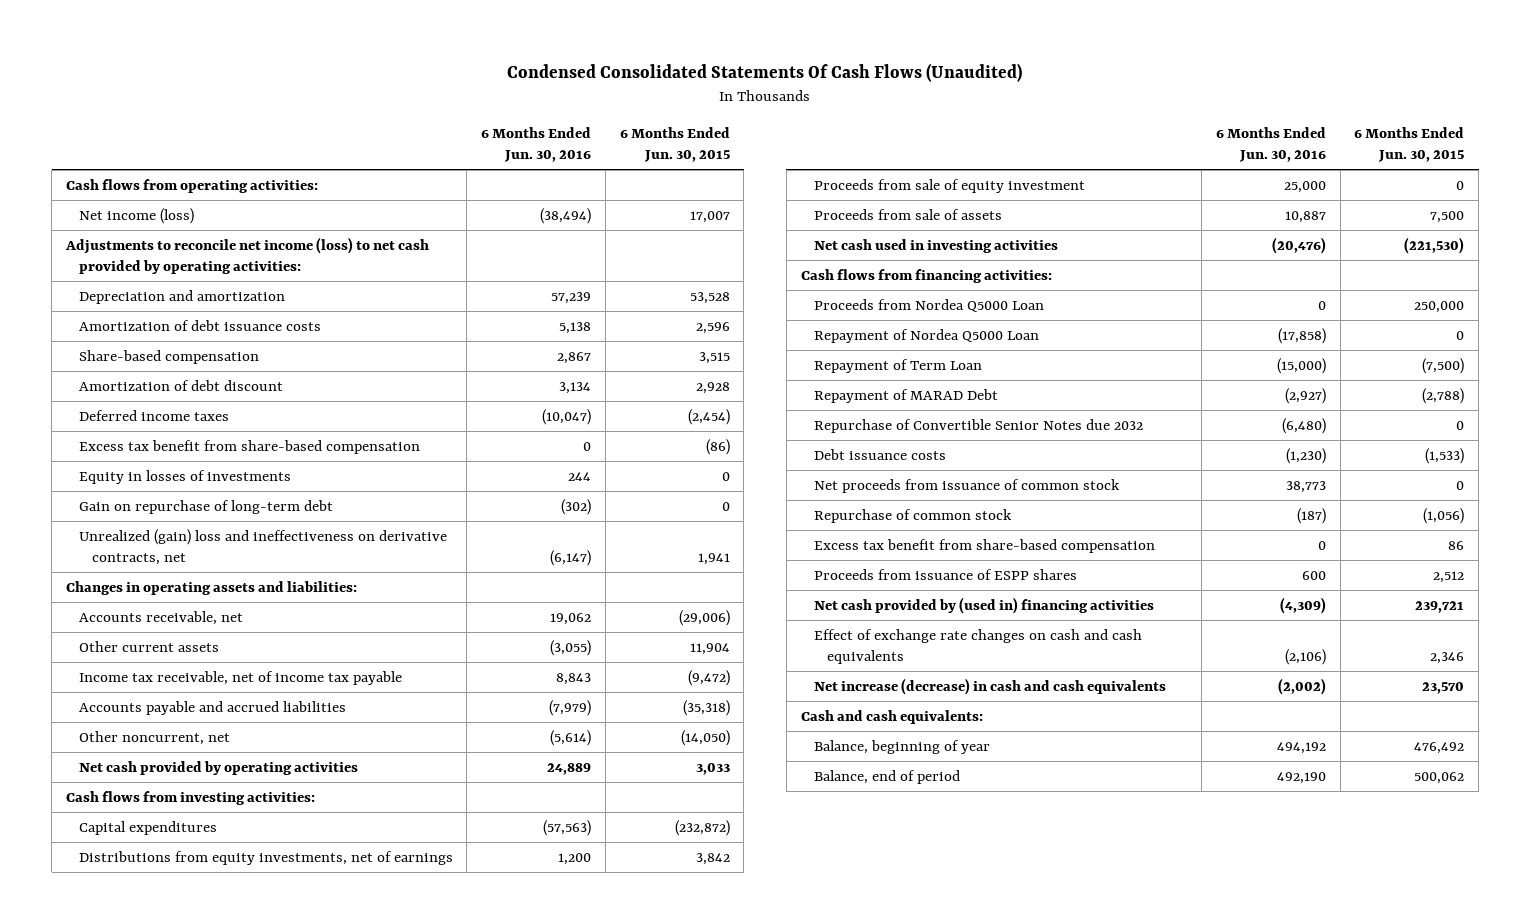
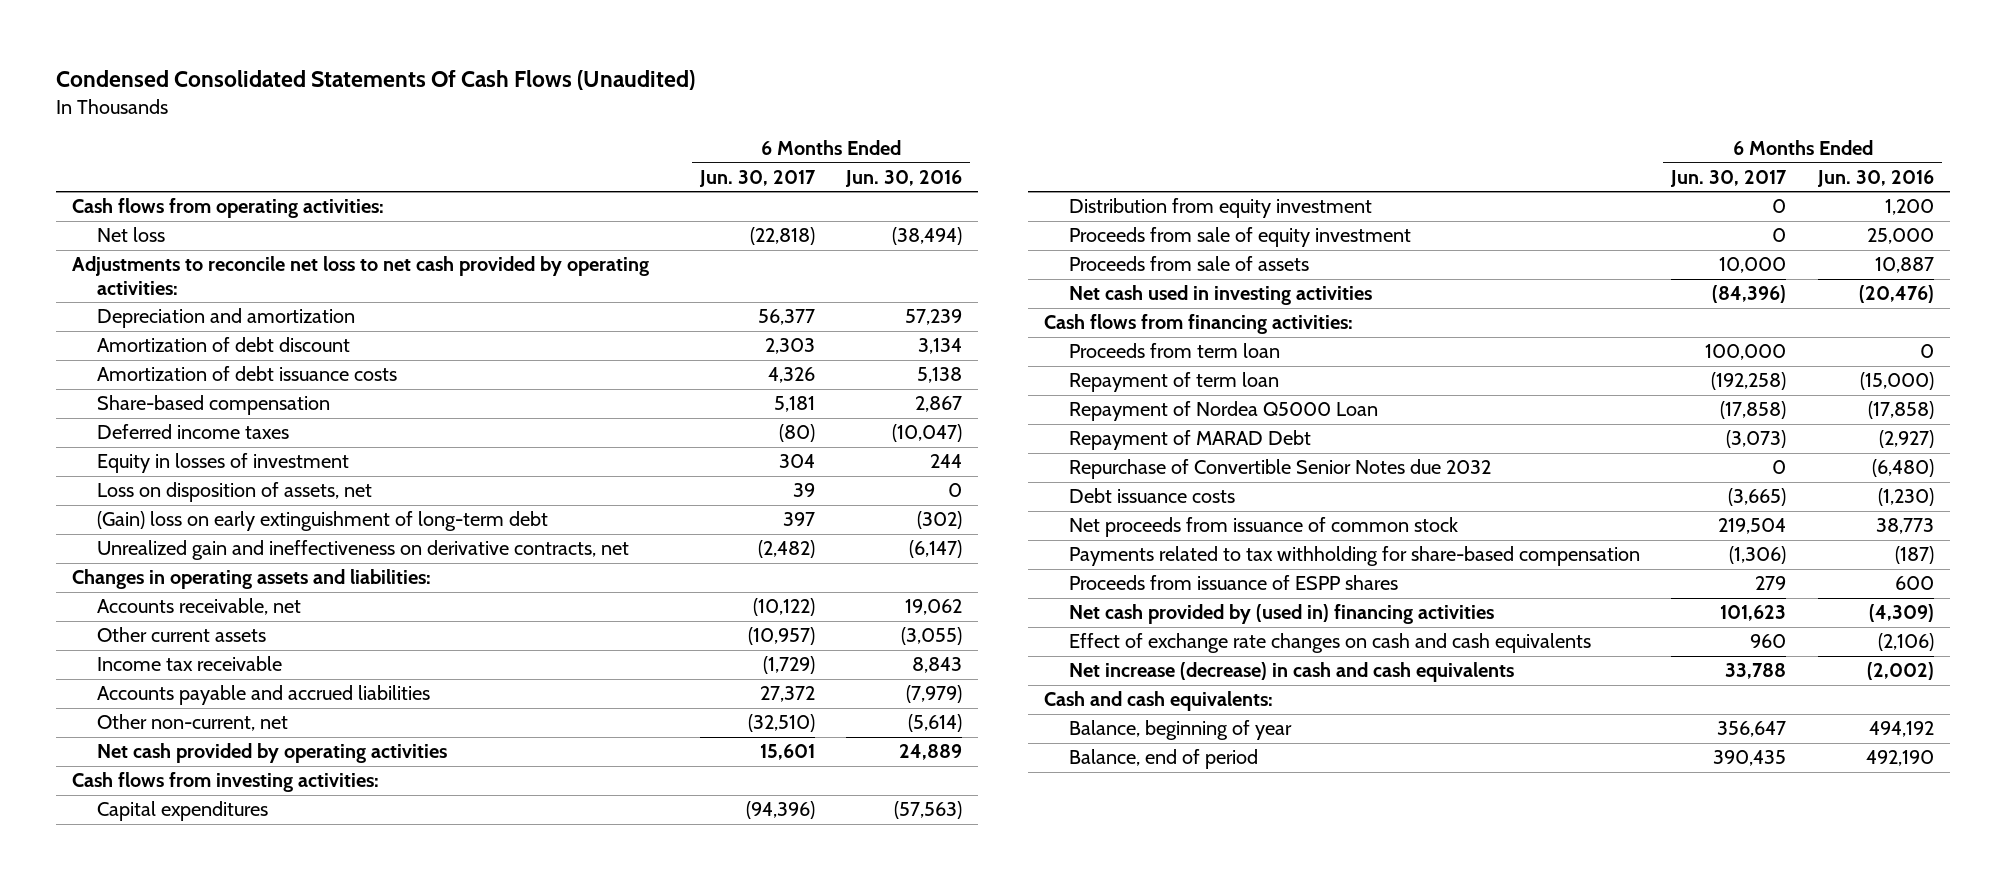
[619,127,730,163] 6 Months Ended Jun. 30, 2015 -> none
none -> [698,170,816,188] Jun. 30, 2017
[78,207,194,224] Net income (loss) -> [97,227,166,243] Net loss
[64,236,429,275] Adjustments to reconcile net income (loss) to net cash provided by operating activities: -> [72,256,650,295] Adjustments to reconcile net loss to net cash provided by operating activities:
[78,379,283,391] Amortization of debt discount -> [97,337,351,353] Amortization of debt discount
[78,439,420,454] Excess tax benefit from share-based compensation -> none
[78,469,291,484] Equity in losses of investments -> [97,453,350,474] Equity in losses of investment
none -> [97,482,373,503] Loss on disposition of assets, net
[78,499,333,514] Gain on repurchase of long-term debt -> [97,511,549,532] (Gain) loss on early extinguishment of long-term debt
[78,528,447,566] Unrealized (gain) loss and ineffectiveness on derivative contracts, net -> [97,540,630,561] Unrealized gain and ineffectiveness on derivative contracts, net
[78,670,402,685] Income tax receivable, net of income tax payable -> [97,656,283,672] Income tax receivable
[78,730,230,745] Other noncurrent, net -> [97,714,289,732] Other non-current, net
[78,850,453,865] Distributions from equity investments, net of earnings -> [1068,198,1372,219] Distribution from equity investment
[813,298,1044,312] Proceeds from Nordea Q5000 Loan -> [1068,343,1280,359] Proceeds from term loan
none -> [1068,372,1279,393] Repayment of term loan
[813,358,982,373] Repayment of Term Loan -> none
[813,538,1155,553] Excess tax benefit from share-based compensation -> none
[813,508,1012,523] Repurchase of common stock -> [1068,546,1640,567] Payments related to tax withholding for share-based compensation

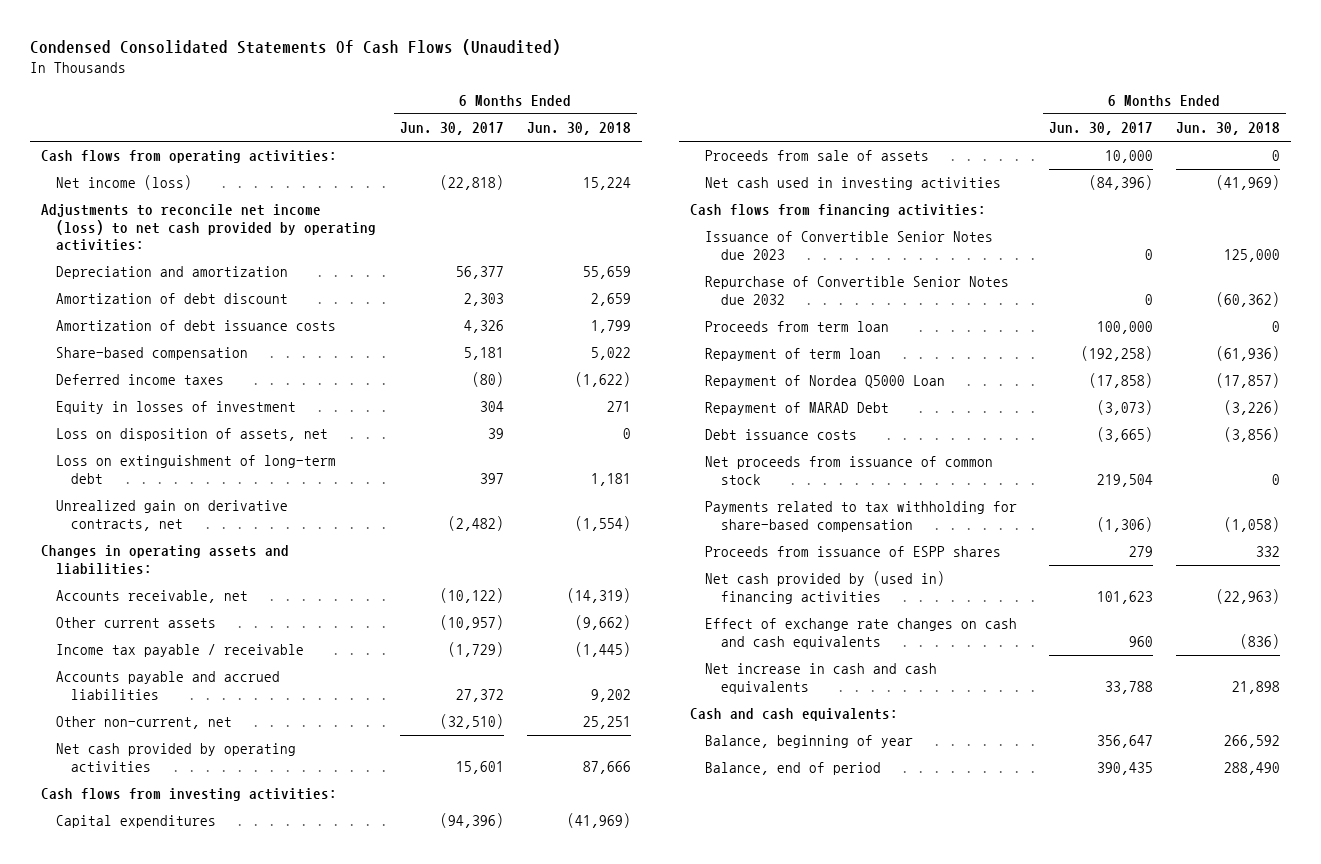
[845,170,963,188] Jun. 30, 2016 -> none
none -> [526,122,631,136] Jun. 30, 2018
[97,227,166,243] Net loss -> [56,175,193,191] Net income (loss)
[72,256,650,295] Adjustments to reconcile net loss to net cash provided by operating activities: -> [41,204,377,252] Adjustments to reconcile net income (loss) to net cash provided by operating activities:
[97,511,549,532] (Gain) loss on early extinguishment of long-term debt -> [56,455,337,484] Loss on extinguishment of long-term debt
[97,540,630,561] Unrealized gain and ineffectiveness on derivative contracts, net -> [56,500,289,531] Unrealized gain on derivative contracts, net
[97,656,283,672] Income tax receivable -> [56,644,305,658] Income tax payable / receivable
[1068,198,1372,219] Distribution from equity investment -> none
[1068,227,1411,248] Proceeds from sale of equity investment -> none
none -> [705,231,994,260] Issuance of Convertible Senior Notes due 2023
[1068,459,1491,480] Repurchase of Convertible Senior Notes due 2032 -> [705,276,1010,305] Repurchase of Convertible Senior Notes due 2032
[1068,662,1514,683] Net increase (decrease) in cash and cash equivalents -> [705,663,938,694] Net increase in cash and cash equivalents

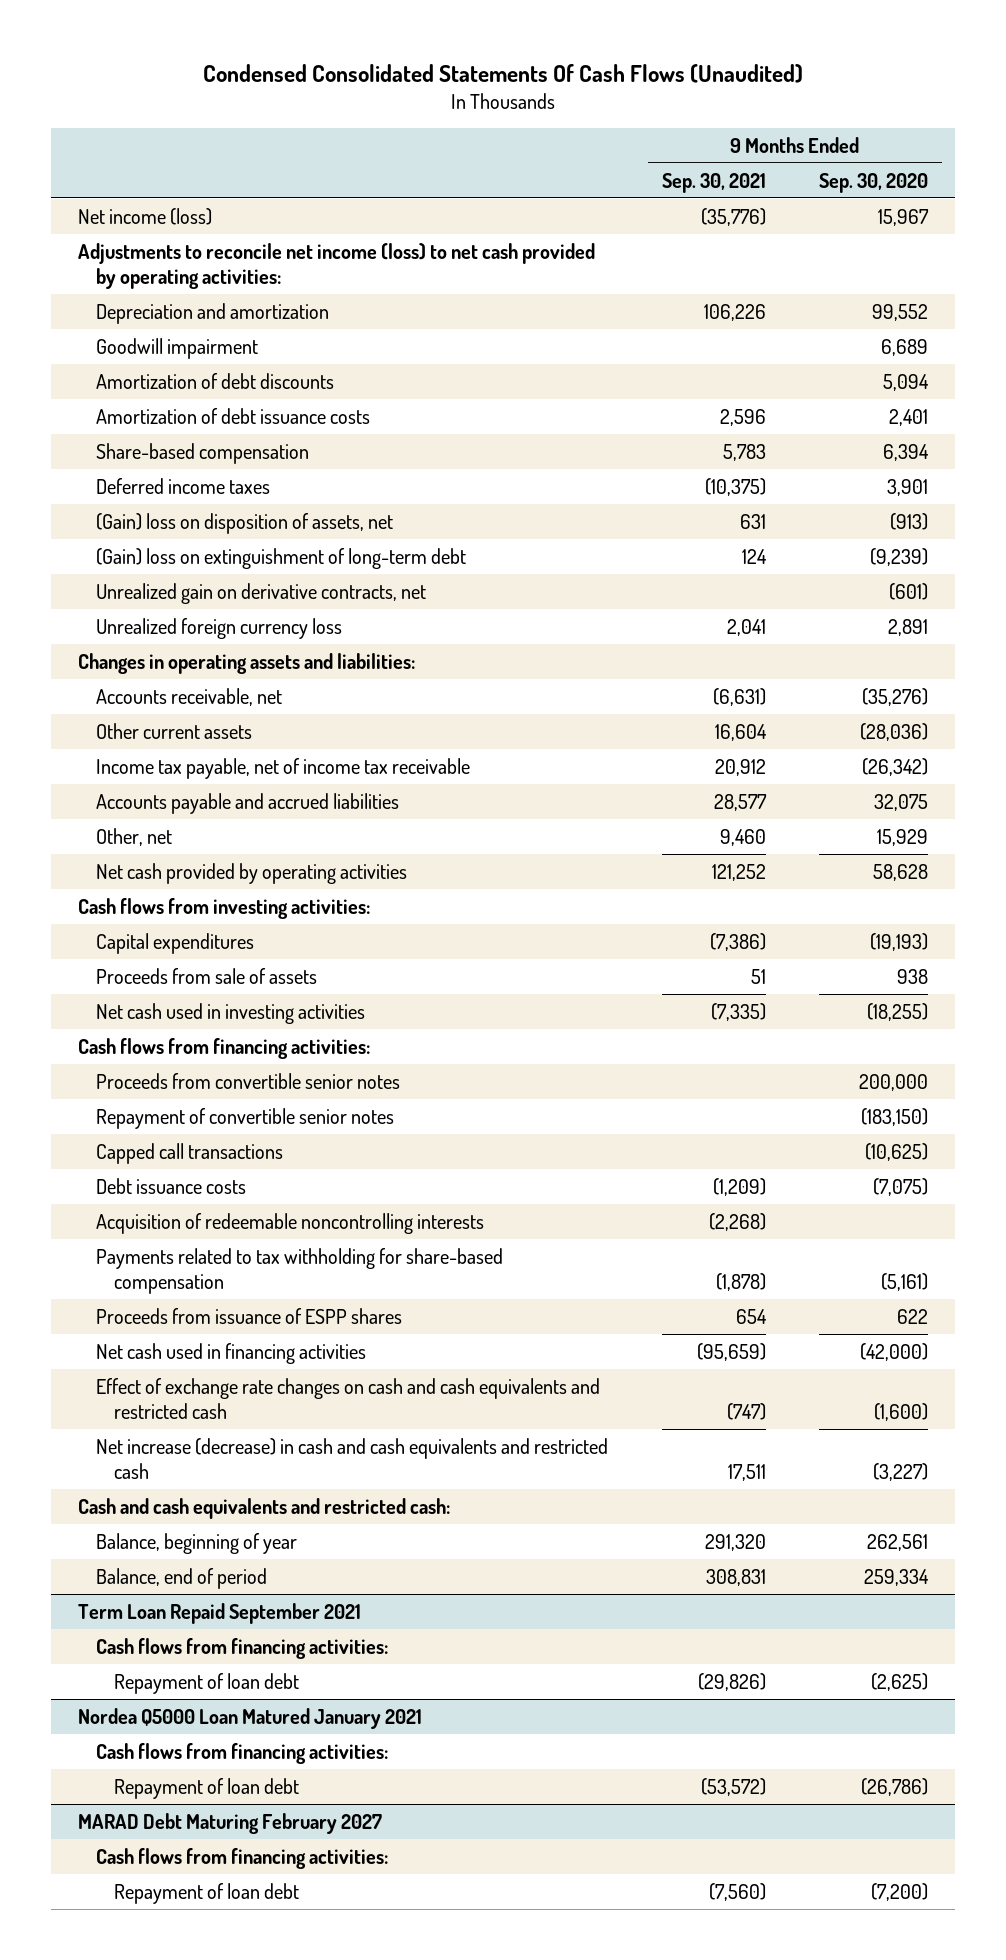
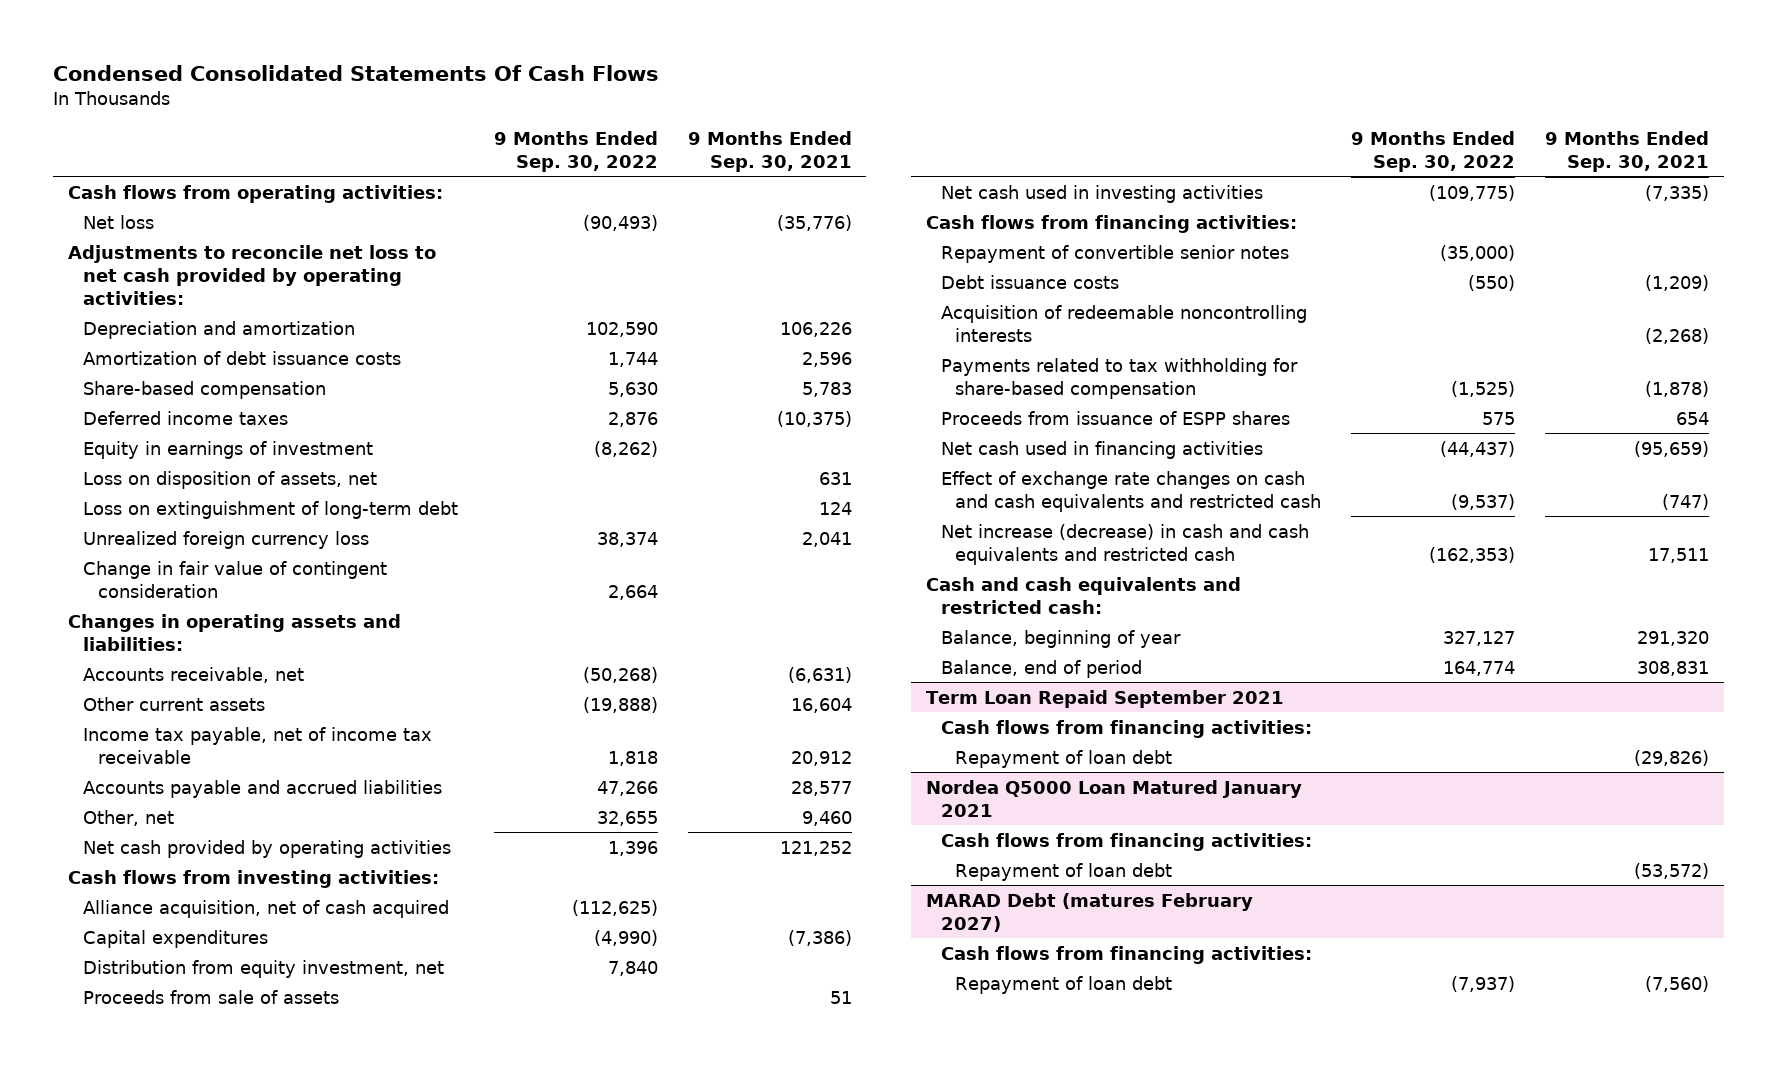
[202,63,803,83] Condensed Consolidated Statements Of Cash Flows (Unaudited) -> [53,65,660,82] Condensed Consolidated Statements Of Cash Flows
[819,172,929,193] Sep. 30, 2020 -> none
none -> [493,130,658,172] 9 Months Ended Sep. 30, 2022
none -> [68,184,444,203] Cash flows from operating activities:
[77,207,212,225] Net income (loss) -> [83,214,155,229] Net loss
[77,242,595,290] Adjustments to reconcile net income (loss) to net cash provided by operating activities: -> [68,244,437,305] Adjustments to reconcile net loss to net cash provided by operating activities:
[96,337,259,359] Goodwill impairment -> none
[96,372,335,389] Amortization of debt discounts -> none
[96,582,427,604] Unrealized gain on derivative contracts, net -> none
none -> [83,440,374,459] Equity in earnings of investment
[96,512,394,534] (Gain) loss on disposition of assets, net -> [83,470,378,489] Loss on disposition of assets, net
[96,547,467,569] (Gain) loss on extinguishment of long-term debt -> [83,500,459,519] Loss on extinguishment of long-term debt
none -> [83,560,388,598] Change in fair value of contingent consideration
none -> [83,899,450,918] Alliance acquisition, net of cash acquired
none -> [83,959,445,978] Distribution from equity investment, net
[96,1072,401,1089] Proceeds from convertible senior notes -> none
[96,1142,284,1164] Capped call transactions -> none
[77,1812,382,1834] MARAD Debt Maturing February 2027 -> [925,892,1253,932] MARAD Debt (matures February 2027)

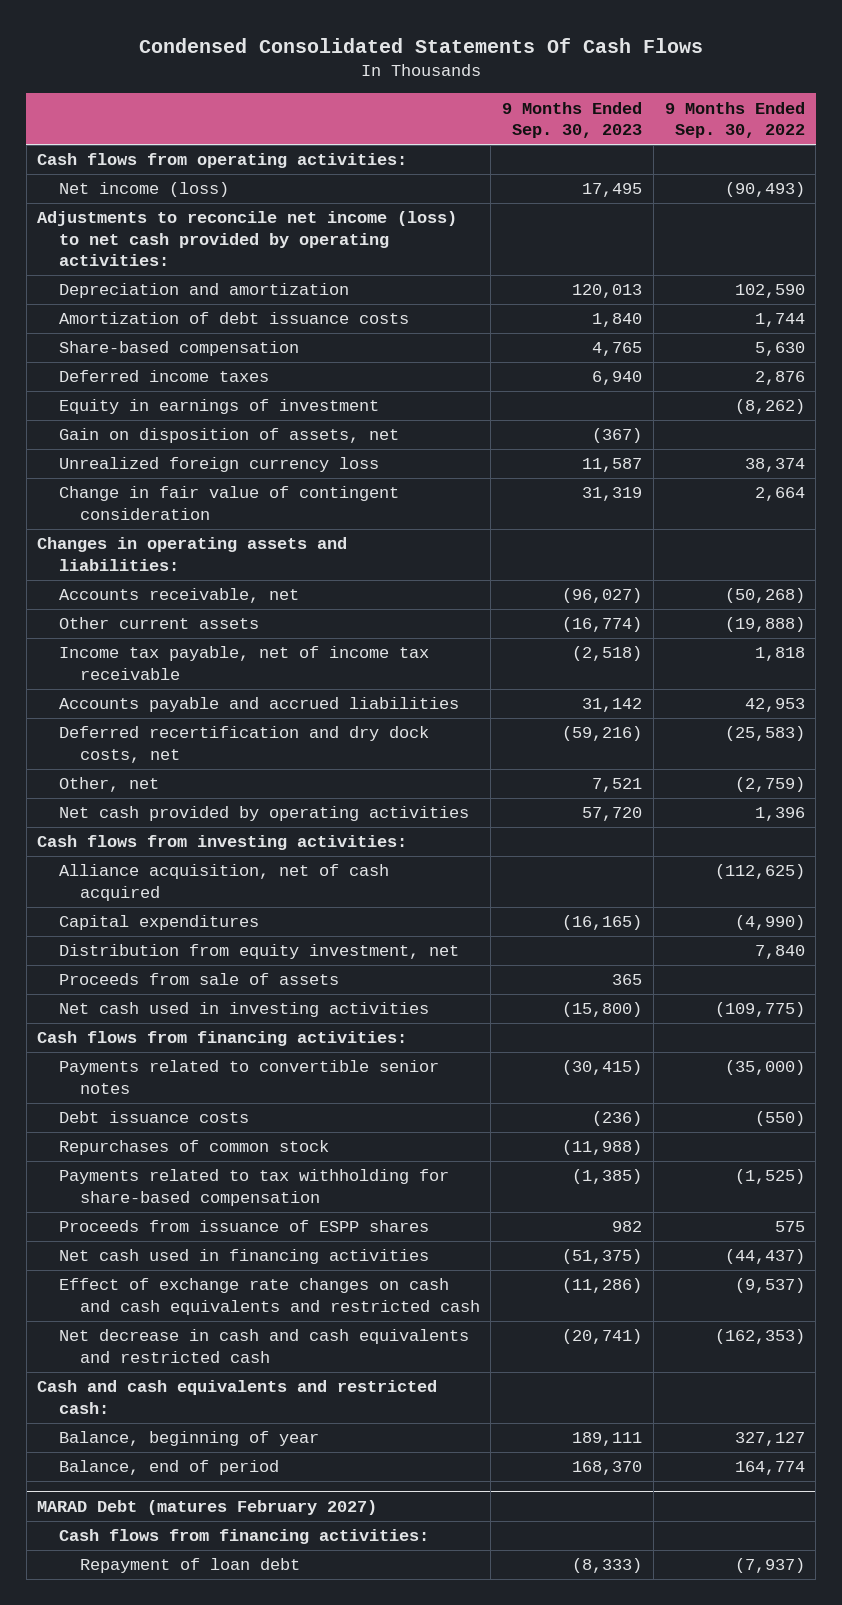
[687,130,852,172] 9 Months Ended Sep. 30, 2021 -> none
none -> [502,101,643,139] 9 Months Ended Sep. 30, 2023
[83,214,155,229] Net loss -> [58,182,229,198] Net income (loss)
[68,244,437,305] Adjustments to reconcile net loss to net cash provided by operating activities: -> [37,211,458,267] Adjustments to reconcile net income (loss) to net cash provided by operating activities:
[83,500,459,519] Loss on extinguishment of long-term debt -> none
[83,470,378,489] Loss on disposition of assets, net -> [58,428,399,444] Gain on disposition of assets, net
[596,780,658,796] 47,266 -> [744,698,805,713] 42,953
none -> [58,726,429,763] Deferred recertification and dry dock costs, net
[596,810,658,826] 32,655 -> [734,777,805,793] (2,759)
[940,244,1289,263] Repayment of convertible senior notes -> [58,1060,439,1094] Payments related to convertible senior notes
[940,304,1307,342] Acquisition of redeemable noncontrolling interests -> none
none -> [58,1140,329,1156] Repurchases of common stock
[940,523,1309,565] Net increase (decrease) in cash and cash equivalents and restricted cash -> [58,1329,469,1363] Net decrease in cash and cash equivalents and restricted cash
[925,689,1284,708] Term Loan Repaid September 2021 -> none
[940,719,1312,738] Cash flows from financing activities: -> none
[955,749,1173,768] Repayment of loan debt -> none
[925,779,1302,817] Nordea Q5000 Loan Matured January 2021 -> none
[940,832,1312,851] Cash flows from financing activities: -> none
[955,862,1173,881] Repayment of loan debt -> none

